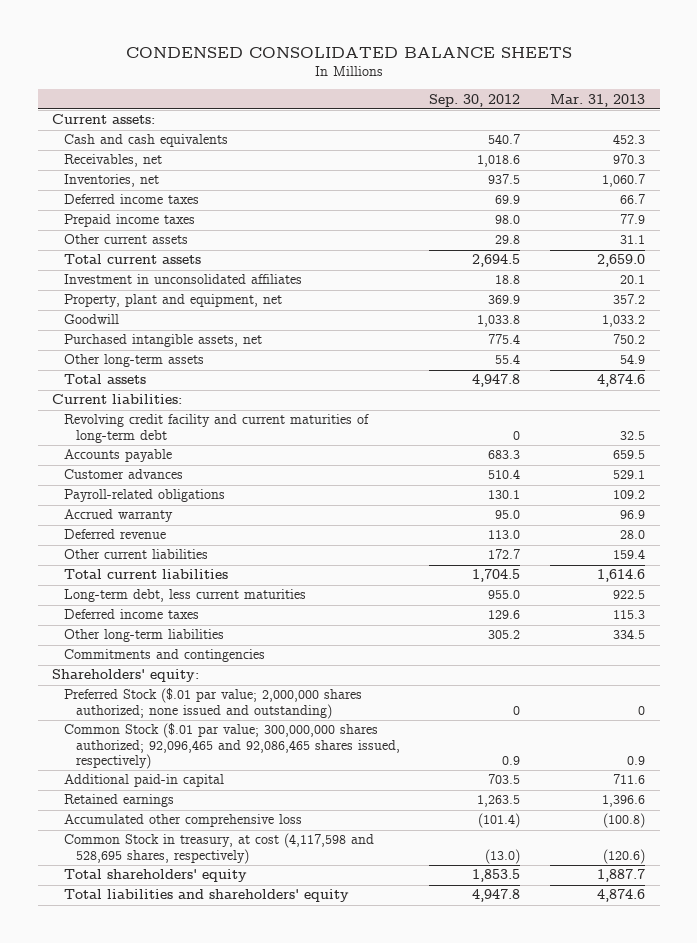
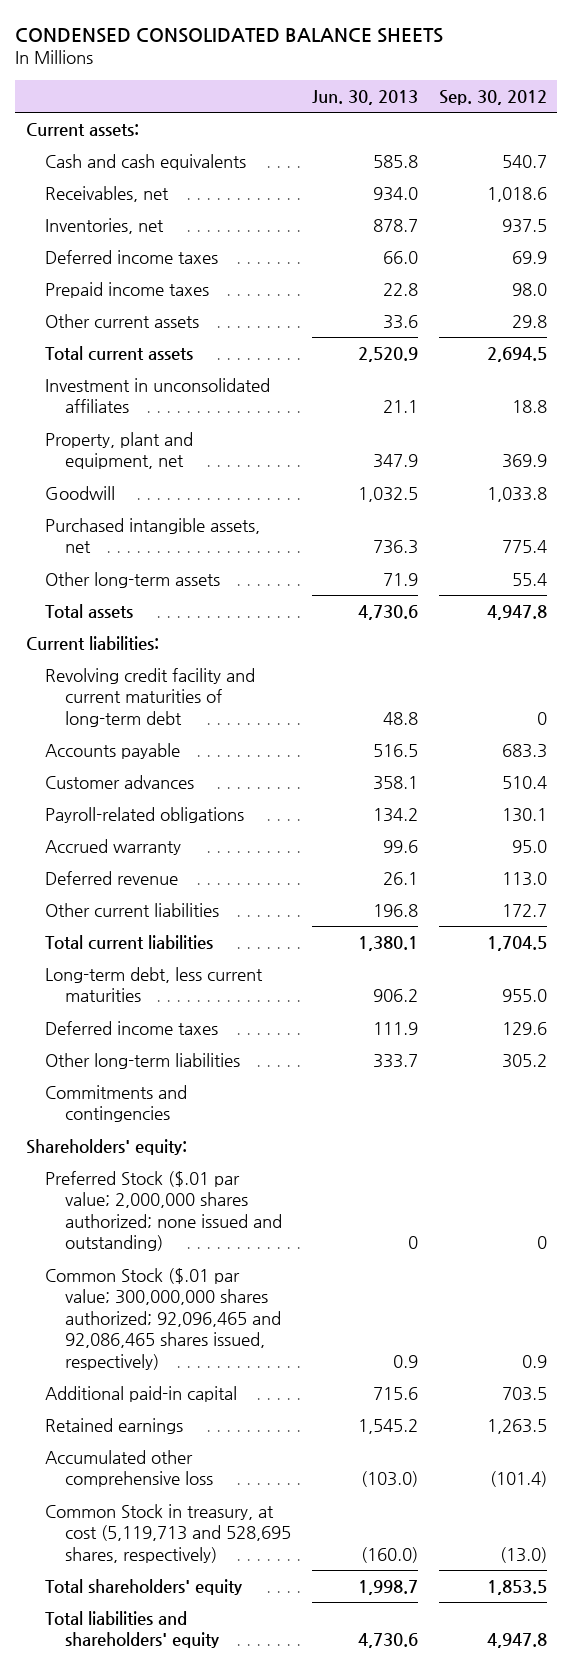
[549,93,645,107] Mar. 31, 2013 -> none
none -> [311,89,418,105] Jun. 30, 2013
[64,833,375,864] Common Stock in treasury, at cost (4,117,598 and 528,695 shares, respectively) -> [45,1503,292,1563] Common Stock in treasury, at cost (5,119,713 and 528,695 shares, respectively)

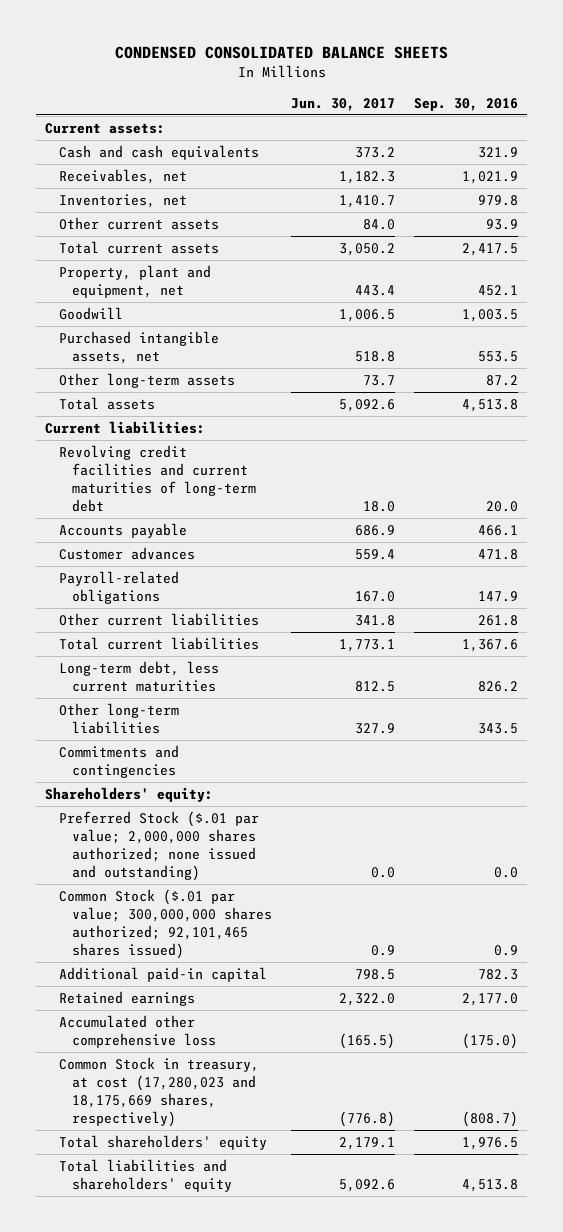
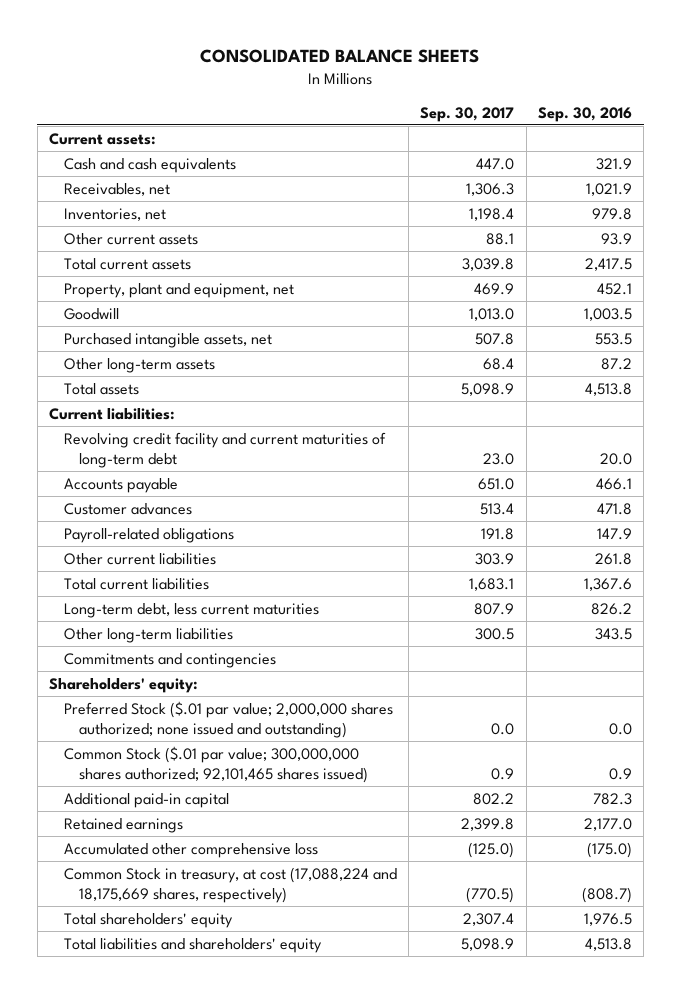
[114,45,448,59] CONDENSED CONSOLIDATED BALANCE SHEETS -> [200,48,480,63] CONSOLIDATED BALANCE SHEETS
[291,97,396,111] Jun. 30, 2017 -> none
none -> [420,106,515,122] Sep. 30, 2017
[58,444,257,512] Revolving credit facilities and current maturities of long-term debt -> [64,431,387,469] Revolving credit facility and current maturities of long-term debt
[58,1056,259,1127] Common Stock in treasury, at cost (17,280,023 and 18,175,669 shares, respectively) -> [64,866,398,904] Common Stock in treasury, at cost (17,088,224 and 18,175,669 shares, respectively)

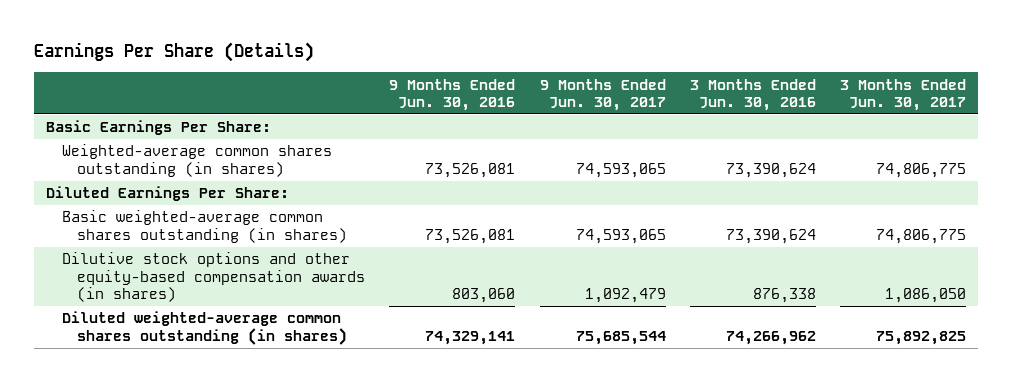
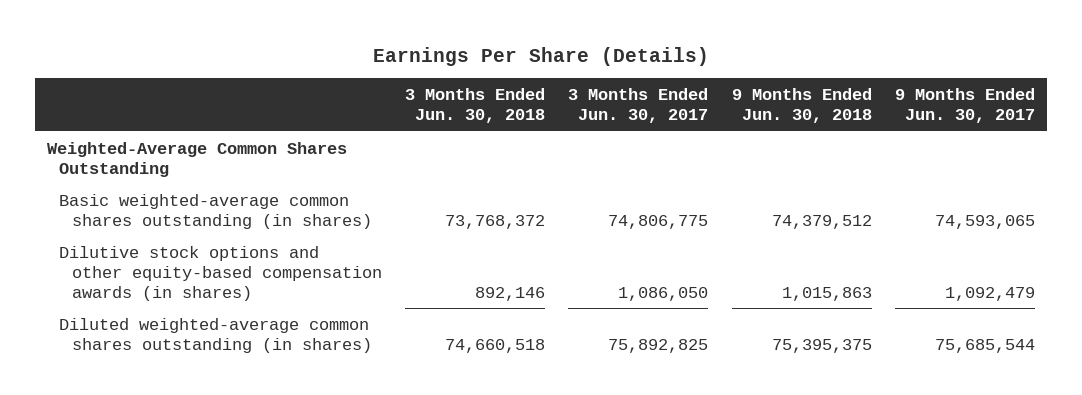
[389,78,516,112] 9 Months Ended Jun. 30, 2016 -> none
[689,78,816,112] 3 Months Ended Jun. 30, 2016 -> none
none -> [405,88,546,124] 3 Months Ended Jun. 30, 2018
none -> [731,88,872,124] 9 Months Ended Jun. 30, 2018
[46,120,272,136] Basic Earnings Per Share: -> none
[61,144,332,177] Weighted-average common shares outstanding (in shares) -> none
[46,186,290,202] Diluted Earnings Per Share: -> [47,141,348,177] Weighted-Average Common Shares Outstanding

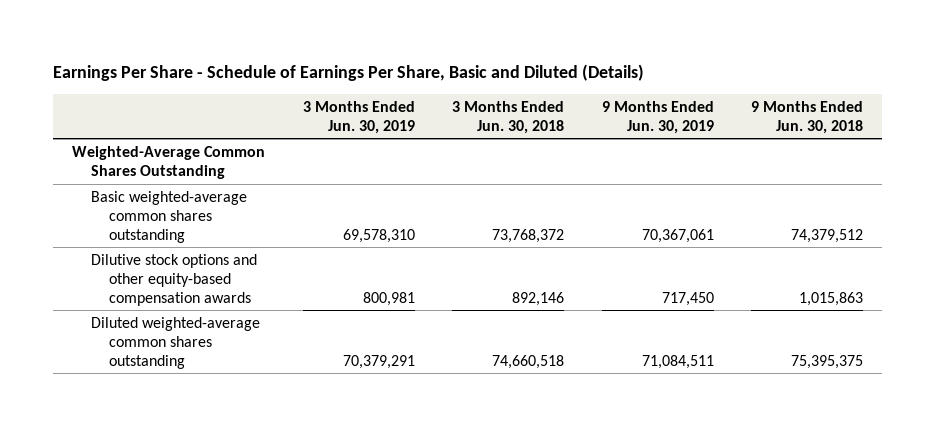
[373,46,710,66] Earnings Per Share (Details) -> [53,64,645,82] Earnings Per Share - Schedule of Earnings Per Share, Basic and Diluted (Details)
[568,88,709,124] 3 Months Ended Jun. 30, 2017 -> none
[895,88,1036,124] 9 Months Ended Jun. 30, 2017 -> none
none -> [302,100,415,134] 3 Months Ended Jun. 30, 2019
none -> [601,100,714,134] 9 Months Ended Jun. 30, 2019
[59,193,372,229] Basic weighted-average common shares outstanding (in shares) -> [90,191,247,243] Basic weighted-average common shares outstanding
[59,245,382,301] Dilutive stock options and other equity-based compensation awards (in shares) -> [90,254,257,306] Dilutive stock options and other equity-based compensation awards
[59,317,372,353] Diluted weighted-average common shares outstanding (in shares) -> [90,317,260,369] Diluted weighted-average common shares outstanding

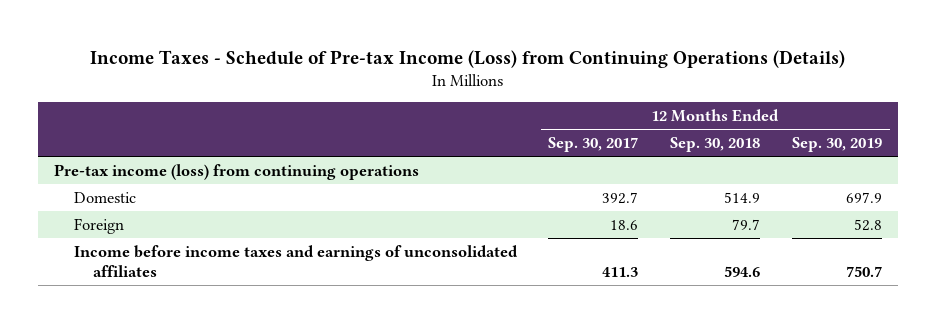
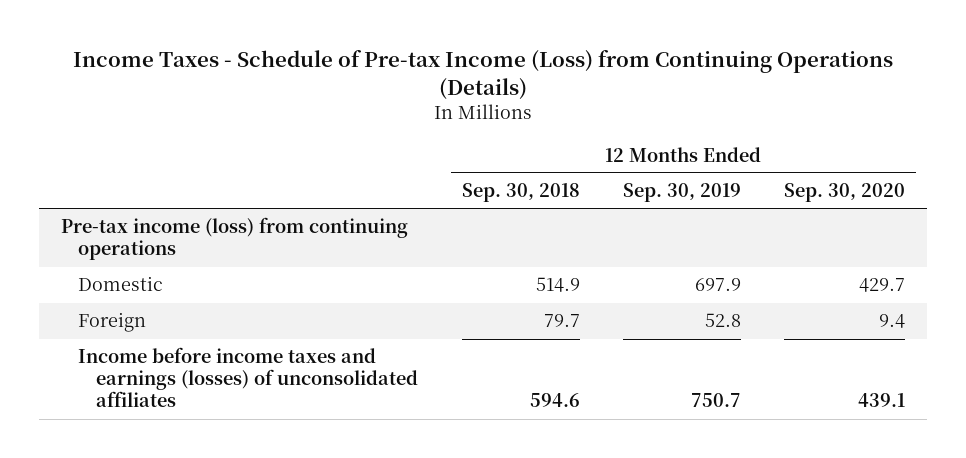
[548,137,639,153] Sep. 30, 2017 -> none
none -> [784,183,906,203] Sep. 30, 2020
[73,244,518,277] Income before income taxes and earnings of unconsolidated affiliates -> [78,347,419,408] Income before income taxes and earnings (losses) of unconsolidated affiliates

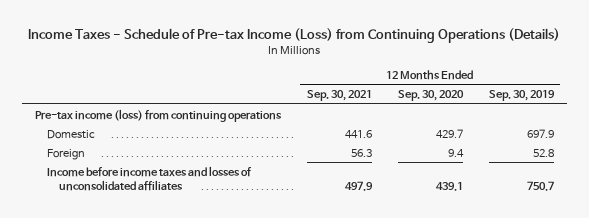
[461,183,580,203] Sep. 30, 2018 -> none
none -> [306,90,372,102] Sep. 30, 2021
[78,347,419,408] Income before income taxes and earnings (losses) of unconsolidated affiliates -> [46,165,252,191] Income before income taxes and losses of unconsolidated affiliates

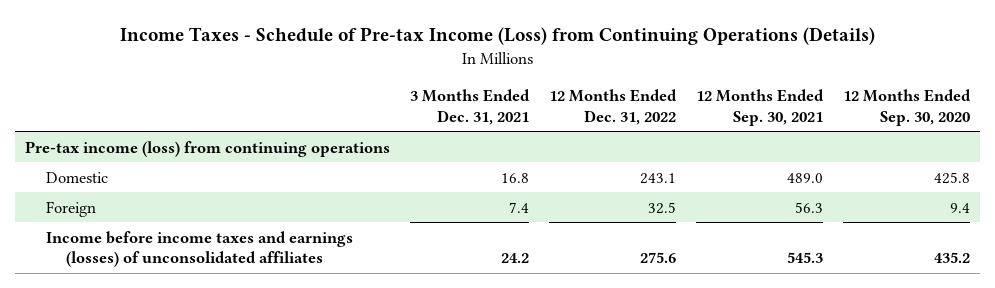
[488,90,555,102] Sep. 30, 2019 -> none
none -> [410,89,531,125] 3 Months Ended Dec. 31, 2021
none -> [549,89,678,125] 12 Months Ended Dec. 31, 2022
[344,129,372,138] 441.6 -> [787,172,824,183] 489.0
[435,128,463,138] 429.7 -> [933,171,970,184] 425.8
[46,165,252,191] Income before income taxes and losses of unconsolidated affiliates -> [45,230,353,268] Income before income taxes and earnings (losses) of unconsolidated affiliates
[344,180,373,191] 497.9 -> [787,252,824,264] 545.3
[435,181,463,191] 439.1 -> [933,252,970,264] 435.2

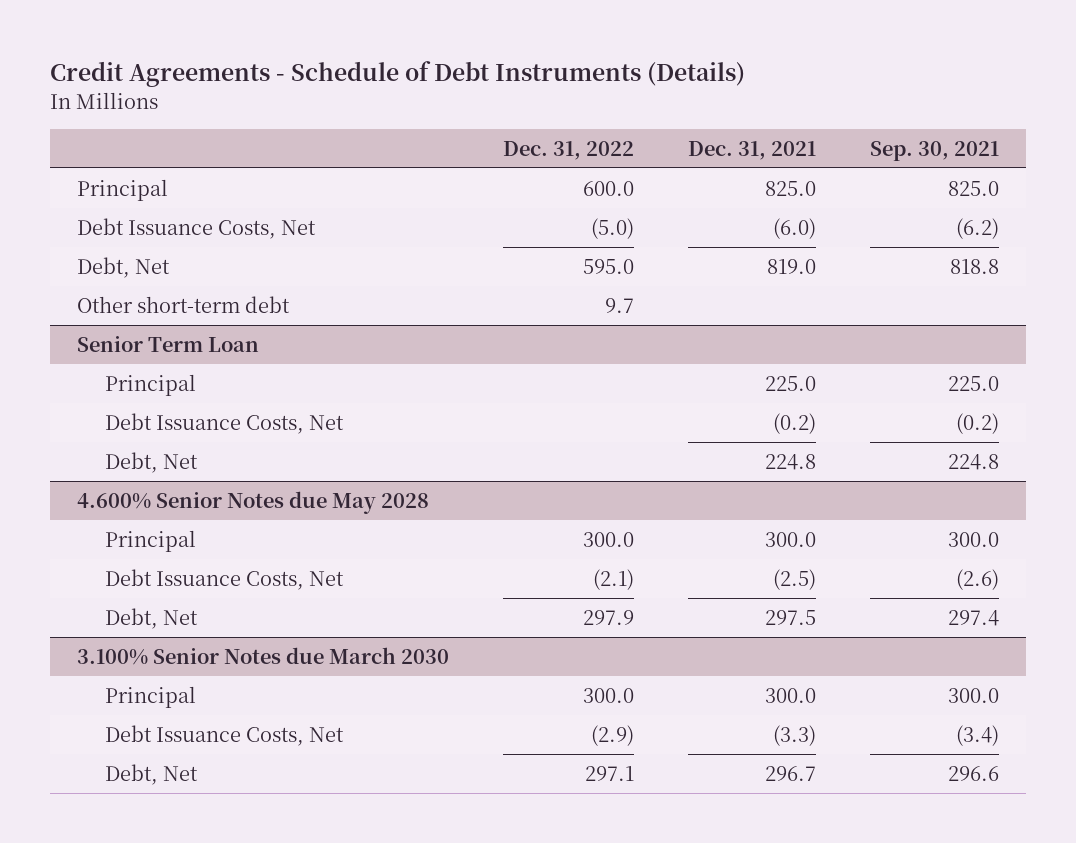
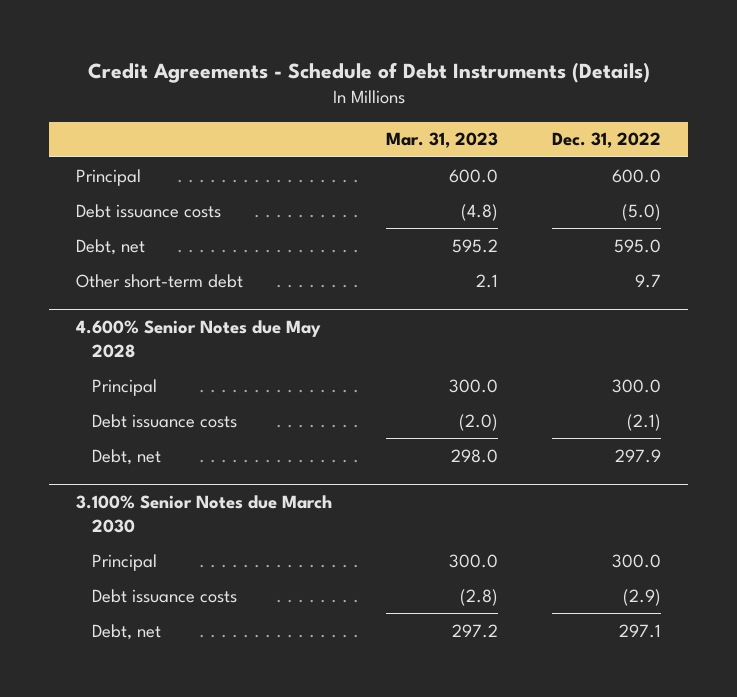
[688,140,817,160] Dec. 31, 2021 -> none
[870,140,1000,161] Sep. 30, 2021 -> none
none -> [386,132,499,149] Mar. 31, 2023
[77,217,317,239] Debt Issuance Costs, Net -> [76,203,222,218] Debt issuance costs
[77,256,171,278] Debt, Net -> [76,238,146,255] Debt, net
[77,335,260,352] Senior Term Loan -> none
[104,373,196,396] Principal -> none
[104,412,344,434] Debt Issuance Costs, Net -> none
[104,451,198,473] Debt, Net -> none
[104,568,344,590] Debt Issuance Costs, Net -> [91,413,237,428] Debt issuance costs
[104,607,198,629] Debt, Net -> [91,448,161,465] Debt, net
[104,724,344,746] Debt Issuance Costs, Net -> [91,588,237,603] Debt issuance costs
[104,763,198,785] Debt, Net -> [91,623,161,640] Debt, net

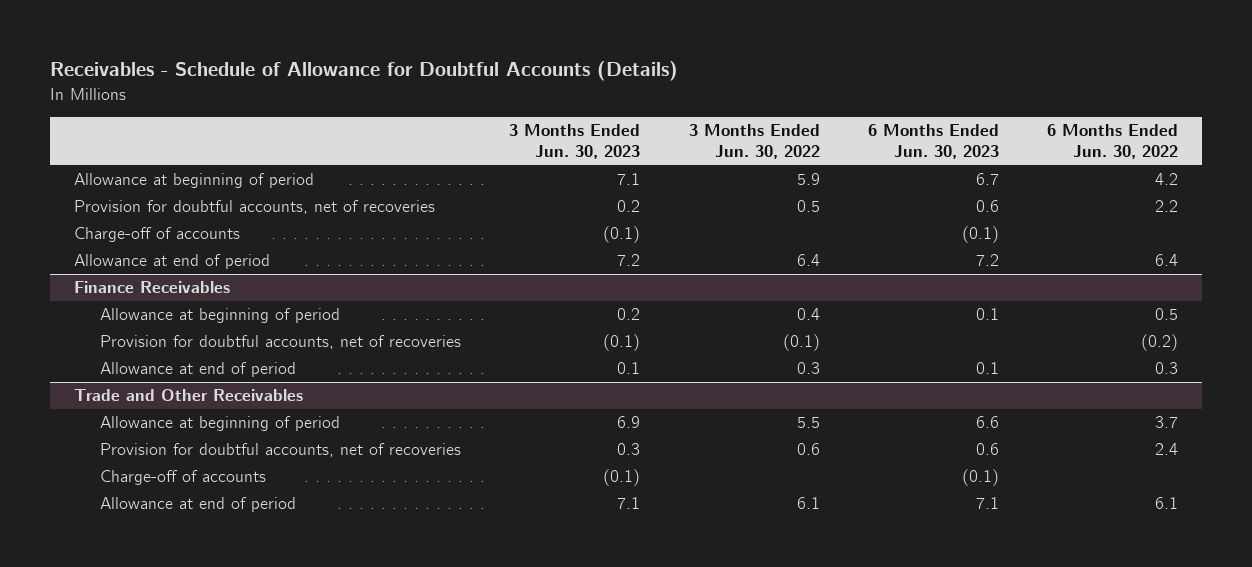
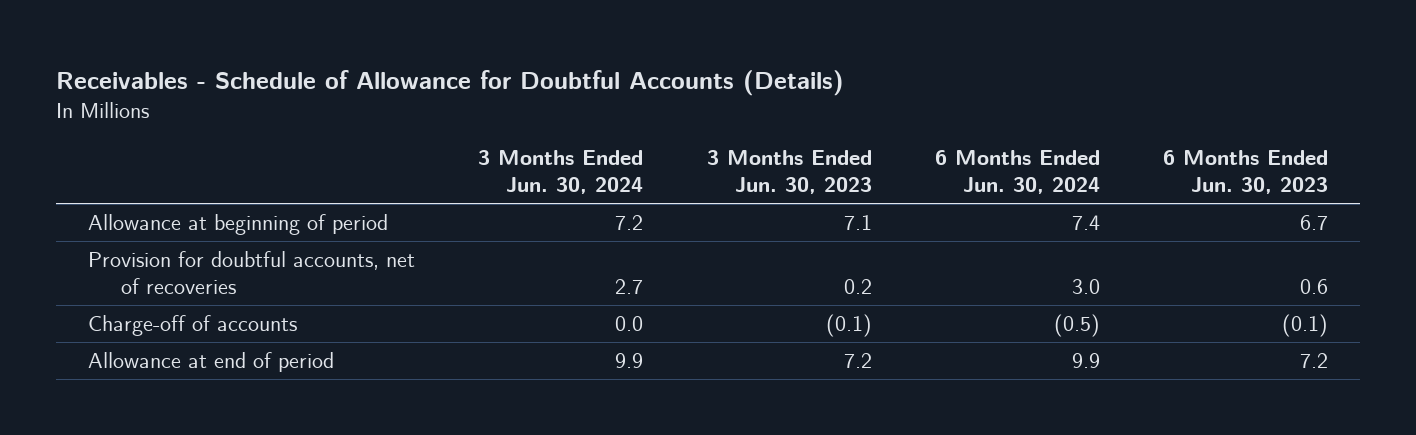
[688,124,820,160] 3 Months Ended Jun. 30, 2022 -> none
[1047,124,1179,160] 6 Months Ended Jun. 30, 2022 -> none
none -> [478,150,644,195] 3 Months Ended Jun. 30, 2024
none -> [934,150,1100,195] 6 Months Ended Jun. 30, 2024
[73,281,230,294] Finance Receivables -> none
[99,308,340,324] Allowance at beginning of period -> none
[99,335,461,350] Provision for doubtful accounts, net of recoveries -> none
[99,362,296,378] Allowance at end of period -> none
[73,389,303,402] Trade and Other Receivables -> none
[99,416,340,432] Allowance at beginning of period -> none
[99,443,461,458] Provision for doubtful accounts, net of recoveries -> none
[99,470,266,486] Charge-off of accounts -> none
[99,497,296,513] Allowance at end of period -> none

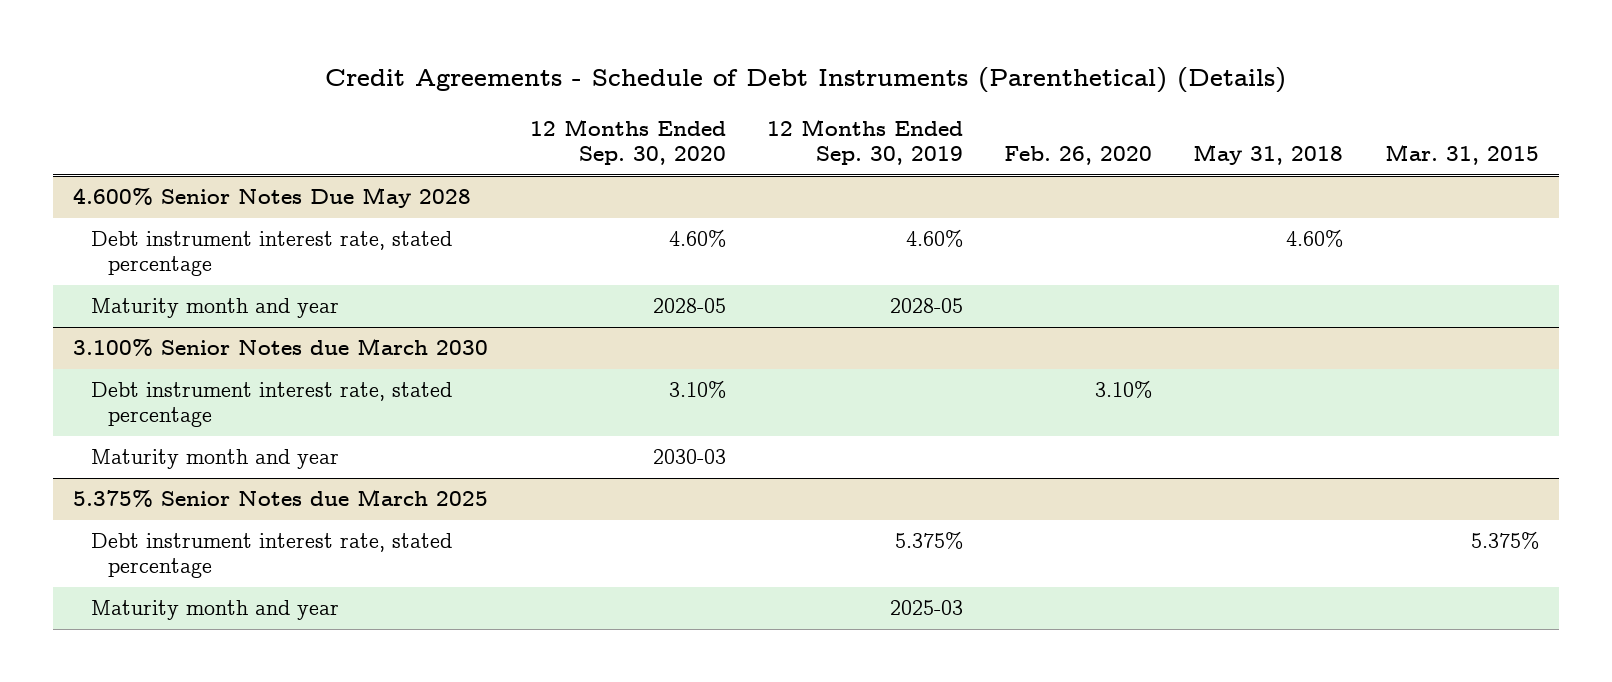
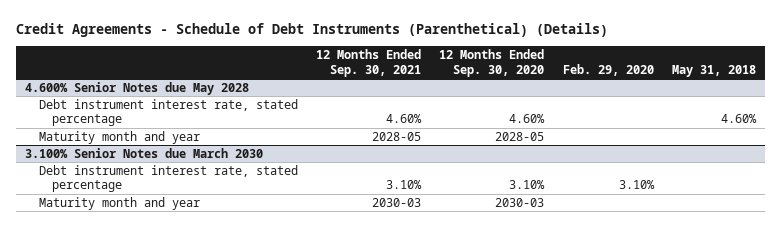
[766,119,963,166] 12 Months Ended Sep. 30, 2019 -> none
[1004,146,1153,166] Feb. 26, 2020 -> none
[1384,144,1539,166] Mar. 31, 2015 -> none
none -> [315,49,421,77] 12 Months Ended Sep. 30, 2021
none -> [562,63,654,76] Feb. 29, 2020
[73,187,472,209] 4.600% Senior Notes Due May 2028 -> [25,81,250,95] 4.600% Senior Notes due May 2028
[73,489,489,508] 5.375% Senior Notes due March 2025 -> none
[90,533,452,579] Debt instrument interest rate, stated percentage -> none
[90,600,339,621] Maturity month and year -> none

